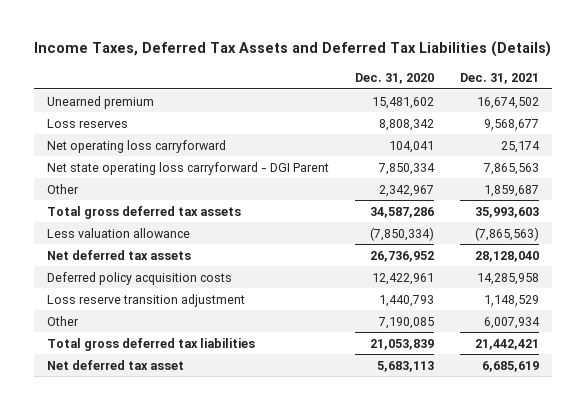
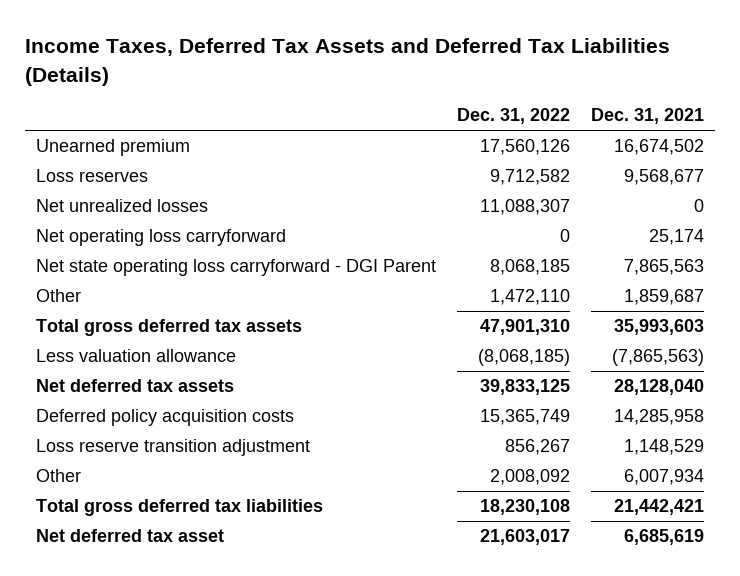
[354,72,434,84] Dec. 31, 2020 -> none
none -> [457,108,571,125] Dec. 31, 2022
none -> [35,199,208,213] Net unrealized losses

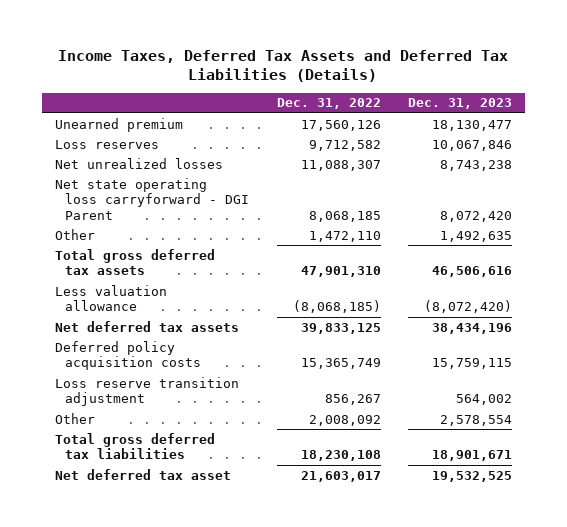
[591,108,705,125] Dec. 31, 2021 -> none
none -> [407,98,512,110] Dec. 31, 2023
[35,229,286,247] Net operating loss carryforward -> none

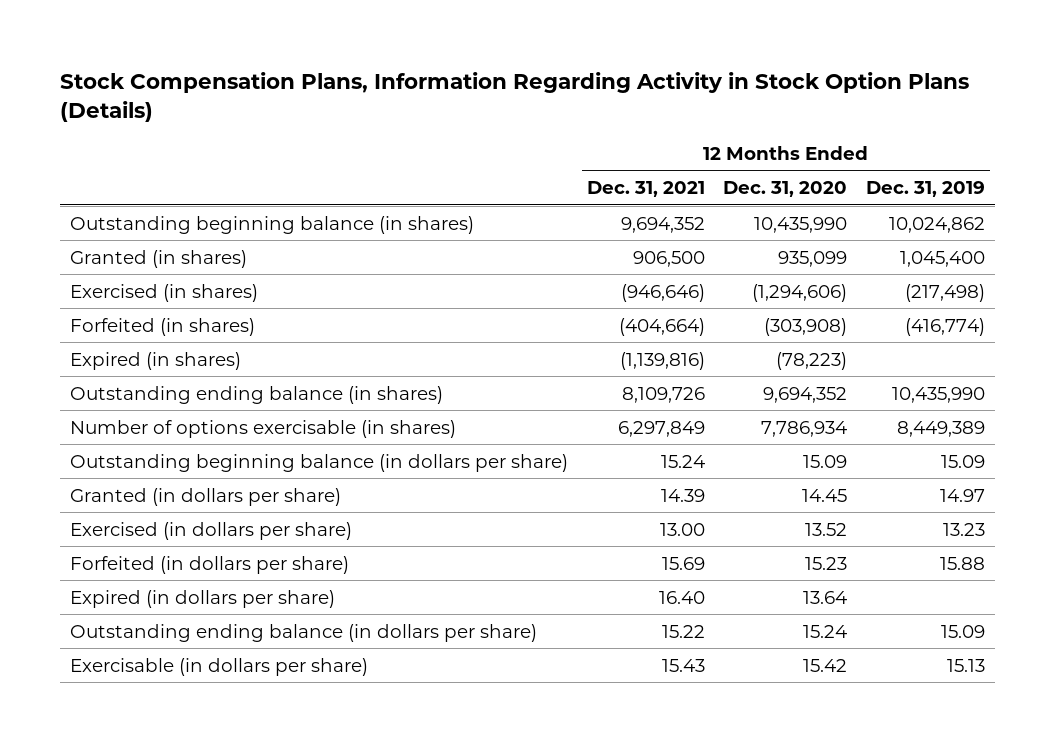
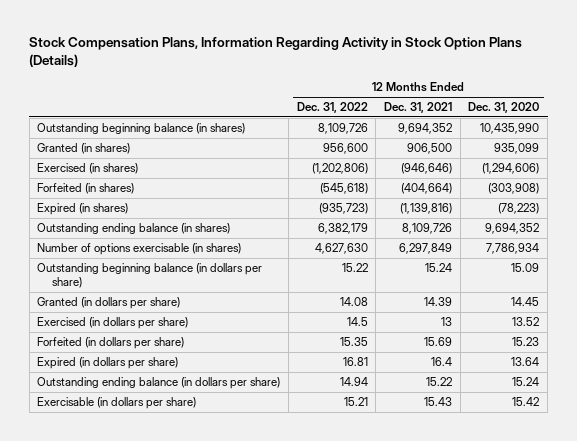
[866,181,986,198] Dec. 31, 2019 -> none
none -> [296,102,368,114] Dec. 31, 2022
[659,522,705,536] 13.00 -> [441,317,453,327] 13
[658,590,705,604] 16.40 -> [431,357,453,367] 16.4

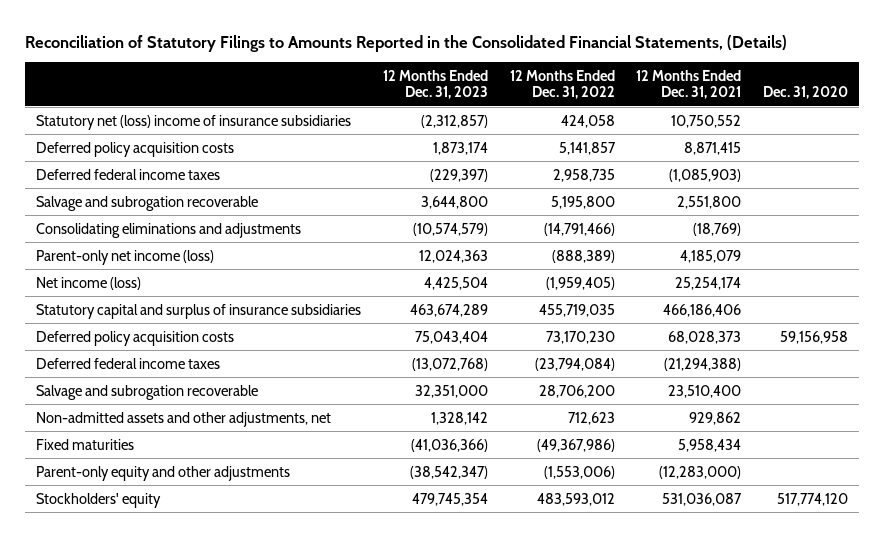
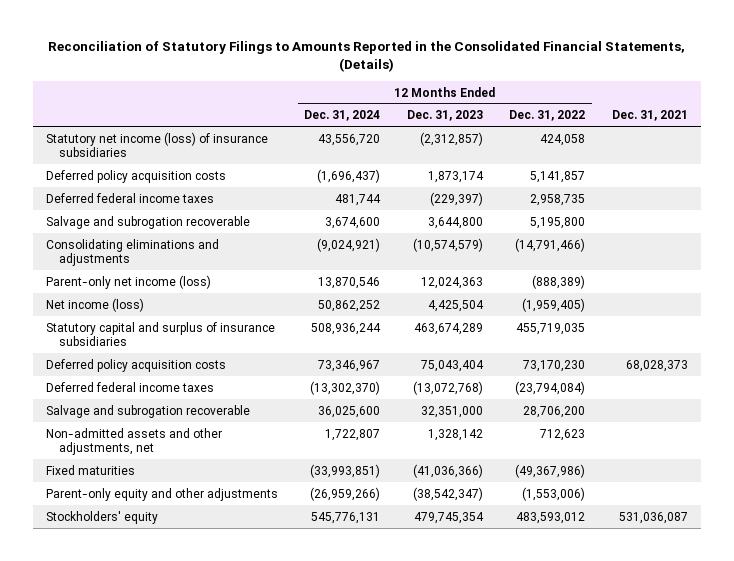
[636,69,742,100] 12 Months Ended Dec. 31, 2021 -> none
[762,86,848,100] Dec. 31, 2020 -> none
none -> [304,110,381,122] Dec. 31, 2024
none -> [611,110,688,122] Dec. 31, 2021
[36,114,352,130] Statutory net (loss) income of insurance subsidiaries -> [45,131,268,157] Statutory net income (loss) of insurance subsidiaries

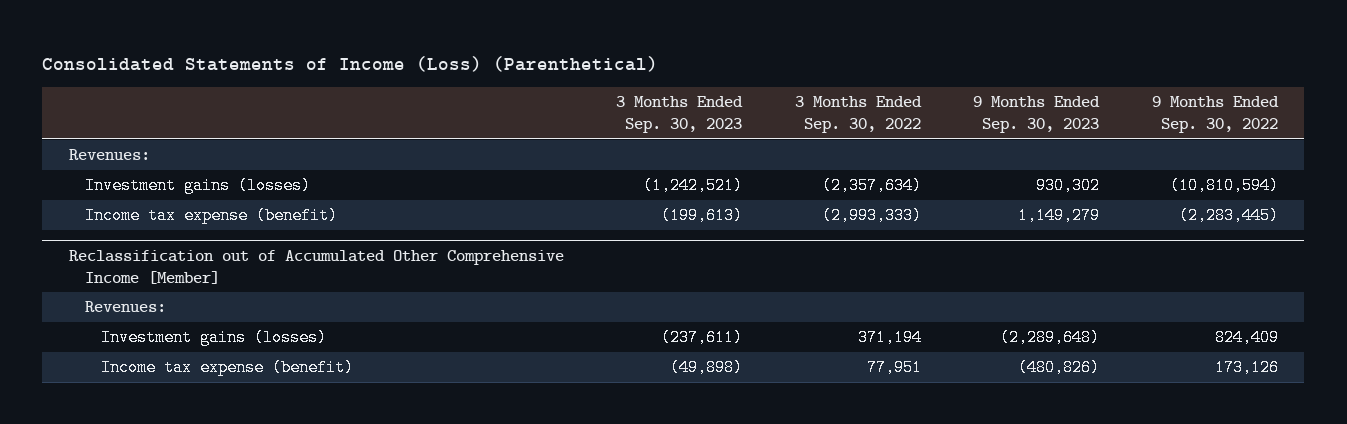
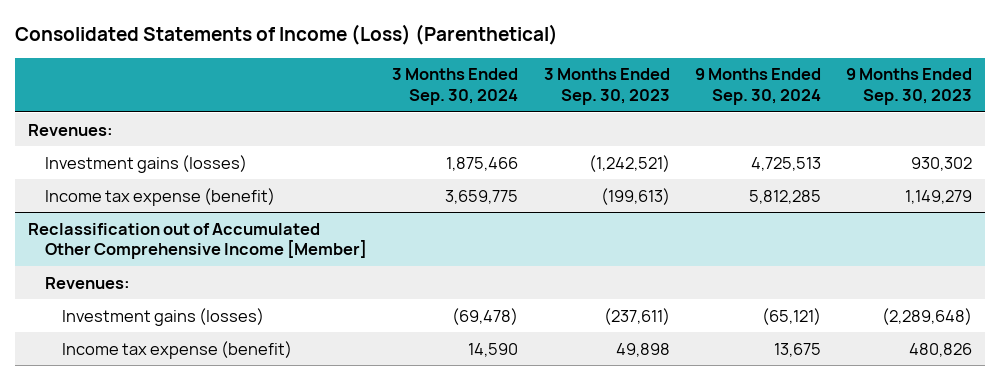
[794,96,922,134] 3 Months Ended Sep. 30, 2022 -> none
[1151,96,1279,134] 9 Months Ended Sep. 30, 2022 -> none
none -> [392,68,519,105] 3 Months Ended Sep. 30, 2024
none -> [694,68,821,105] 9 Months Ended Sep. 30, 2024
[670,359,744,377] (49,898) -> [615,342,670,357] 49,898
[1018,359,1101,377] (480,826) -> [908,342,972,357] 480,826

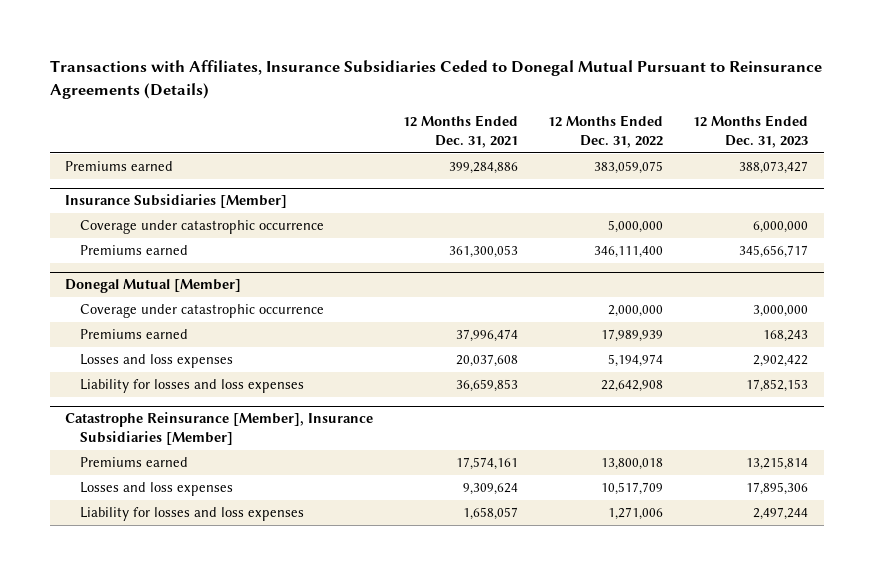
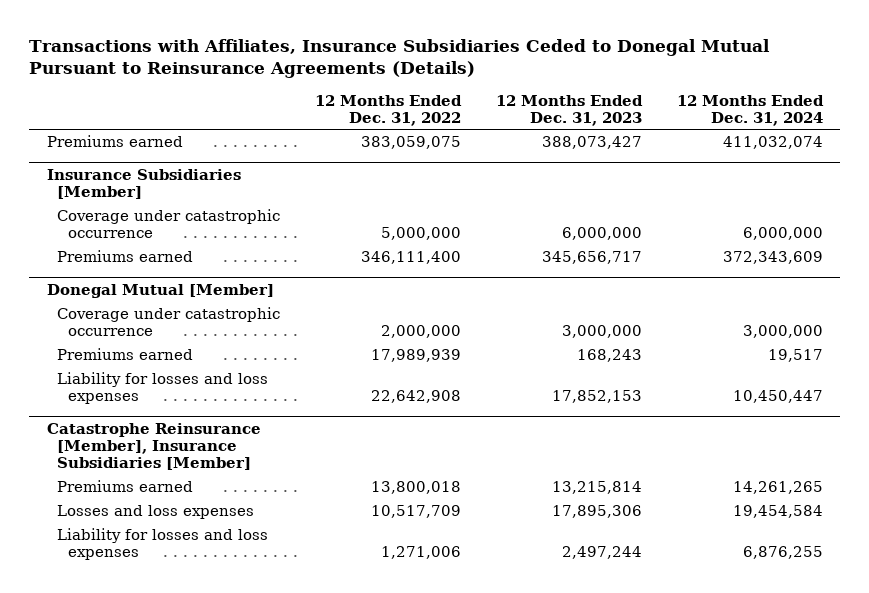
[403,115,519,148] 12 Months Ended Dec. 31, 2021 -> none
none -> [676,94,824,126] 12 Months Ended Dec. 31, 2024
[80,354,234,369] Losses and loss expenses -> none

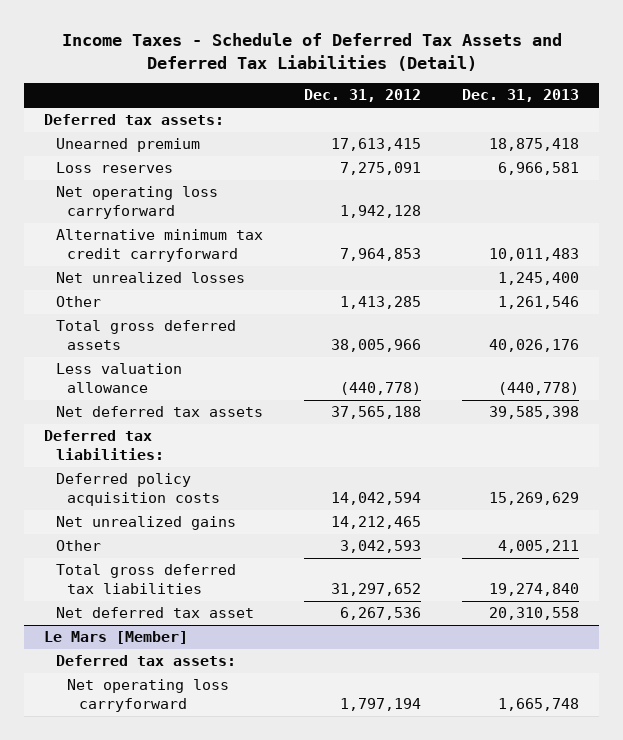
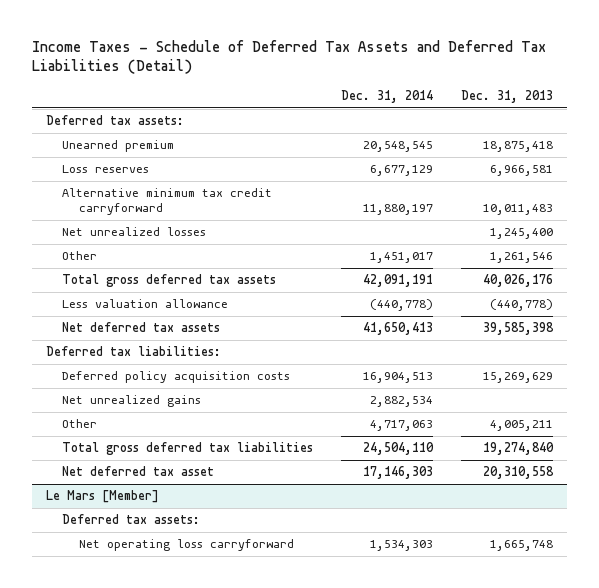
[303,89,421,103] Dec. 31, 2012 -> none
none -> [341,90,434,104] Dec. 31, 2014
[55,186,218,219] Net operating loss carryforward -> none
[55,320,236,350] Total gross deferred assets -> [62,274,277,288] Total gross deferred tax assets

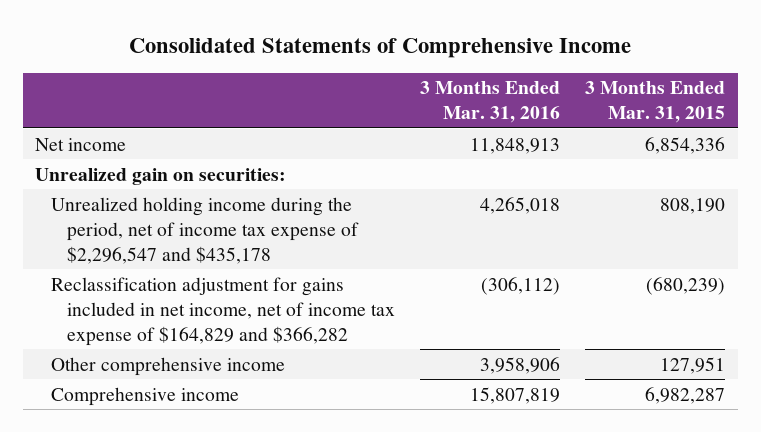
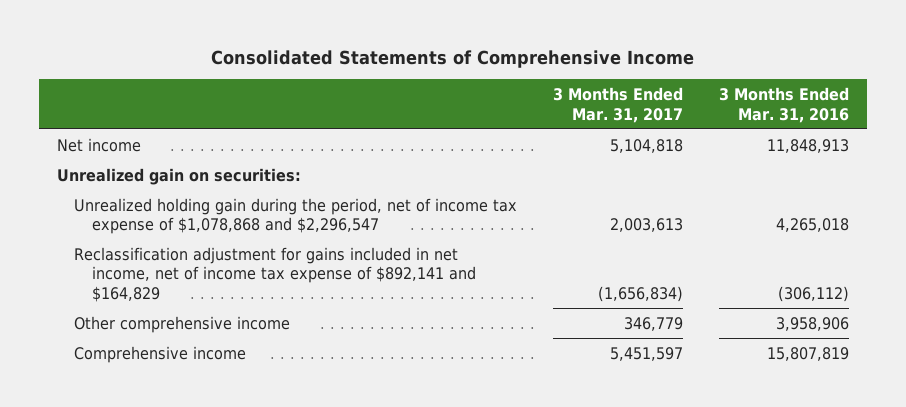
[585,81,726,124] 3 Months Ended Mar. 31, 2015 -> none
none -> [553,86,684,123] 3 Months Ended Mar. 31, 2017
[51,196,359,264] Unrealized holding income during the period, net of income tax expense of $2,296,547 and $435,178 -> [74,197,518,235] Unrealized holding gain during the period, net of income tax expense of $1,078,868 and $2,296,547
[51,276,395,346] Reclassification adjustment for gains included in net income, net of income tax expense of $164,829 and $366,282 -> [74,246,476,303] Reclassification adjustment for gains included in net income, net of income tax expense of $892,141 and $164,829

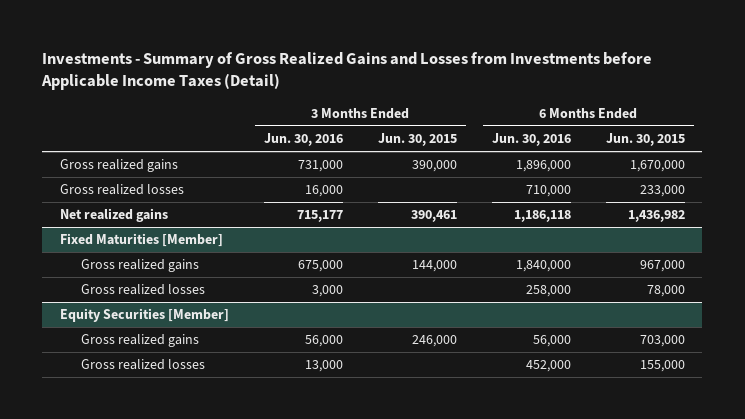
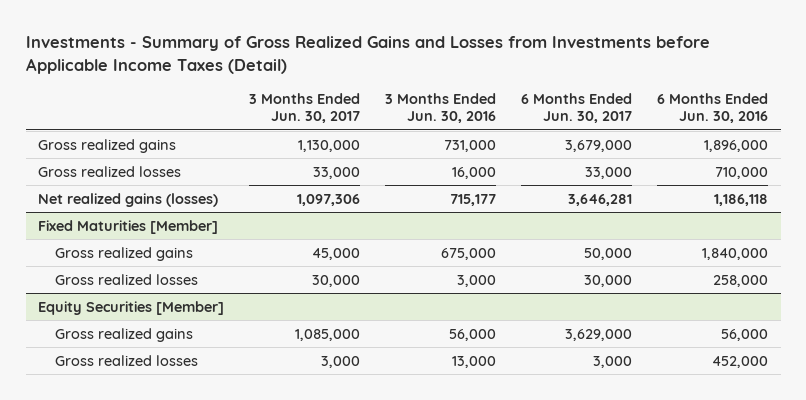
[377,133,457,147] Jun. 30, 2015 -> none
[605,133,685,147] Jun. 30, 2015 -> none
none -> [249,92,361,124] 3 Months Ended Jun. 30, 2017
none -> [521,92,633,124] 6 Months Ended Jun. 30, 2017
[59,208,168,223] Net realized gains -> [38,192,219,207] Net realized gains (losses)

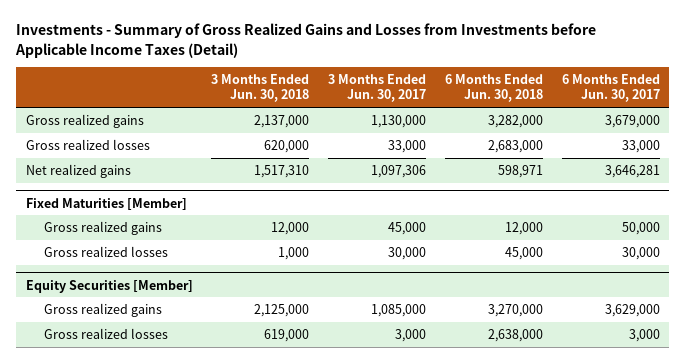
[385,92,497,124] 3 Months Ended Jun. 30, 2016 -> none
[657,92,769,124] 6 Months Ended Jun. 30, 2016 -> none
none -> [211,73,310,103] 3 Months Ended Jun. 30, 2018
none -> [444,73,543,103] 6 Months Ended Jun. 30, 2018
[38,192,219,207] Net realized gains (losses) -> [25,163,131,178] Net realized gains

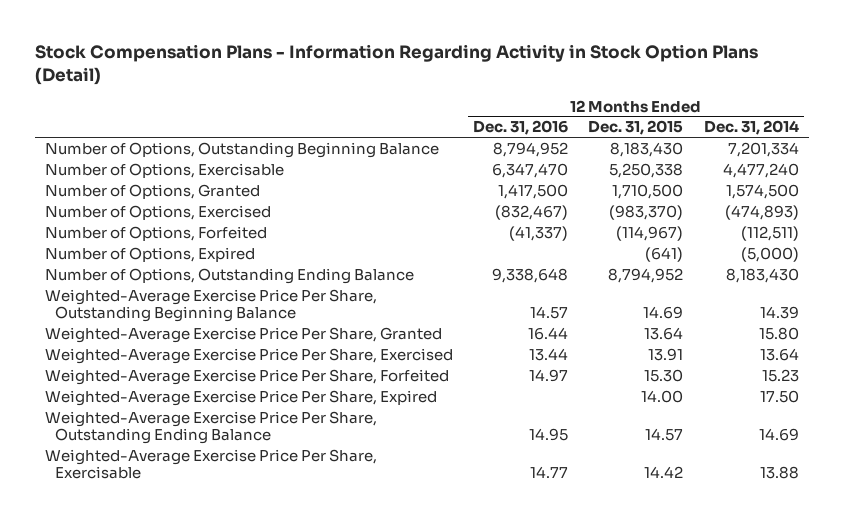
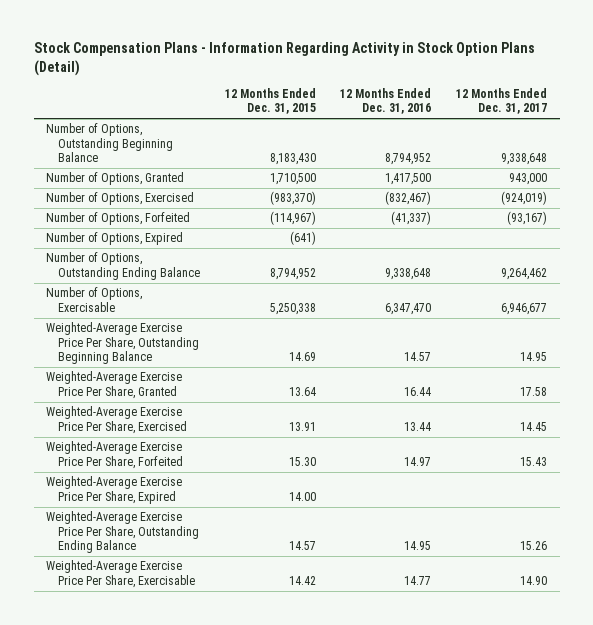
[703,120,799,136] Dec. 31, 2014 -> none
none -> [456,88,548,115] 12 Months Ended Dec. 31, 2017
[44,162,284,178] Number of Options, Exercisable -> [46,287,143,312] Number of Options, Exercisable

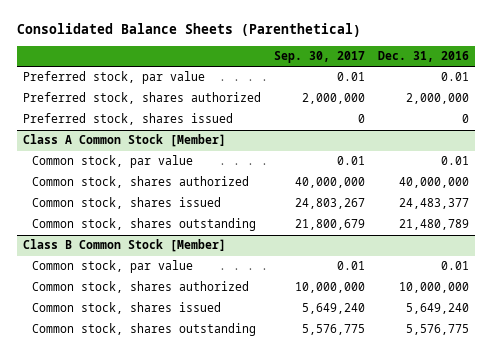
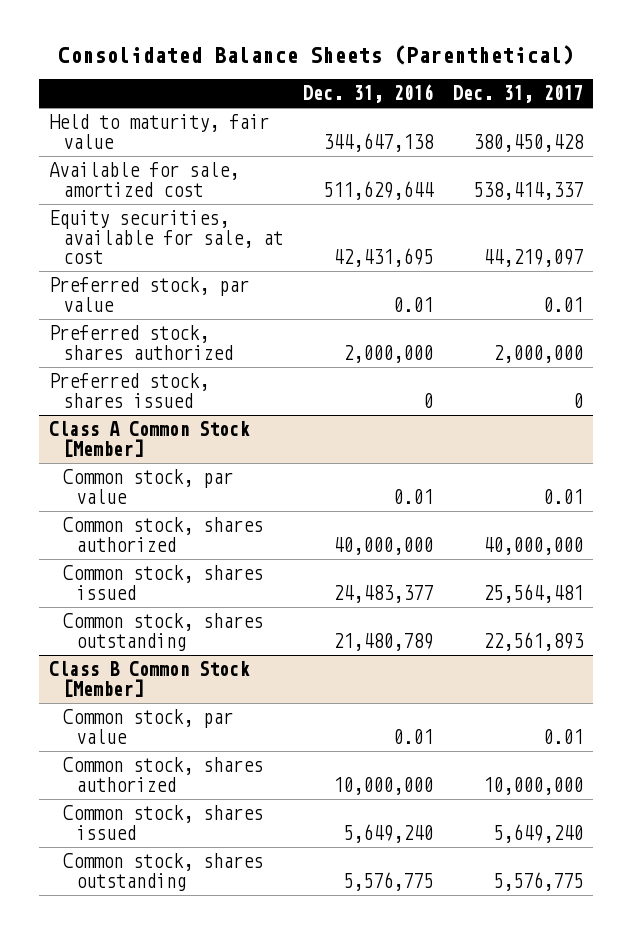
[273,50,365,63] Sep. 30, 2017 -> none
none -> [452,84,583,103] Dec. 31, 2017
none -> [48,114,269,149] Held to maturity, fair value
none -> [48,162,239,197] Available for sale, amortized cost
none -> [48,210,283,264] Equity securities, available for sale, at cost

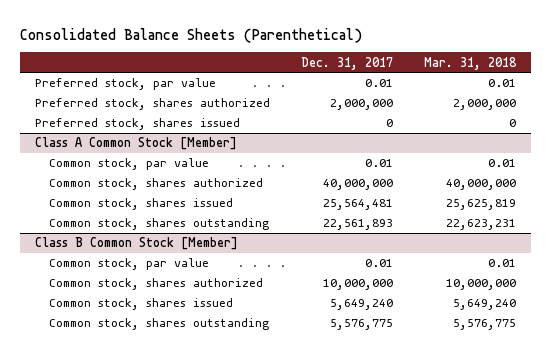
[302,83,433,103] Dec. 31, 2016 -> none
none -> [423,56,517,70] Mar. 31, 2018
[48,114,269,149] Held to maturity, fair value -> none
[48,162,239,197] Available for sale, amortized cost -> none
[48,210,283,264] Equity securities, available for sale, at cost -> none

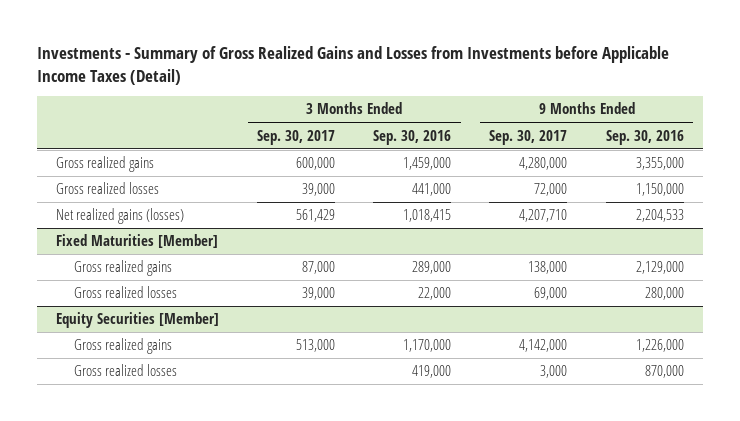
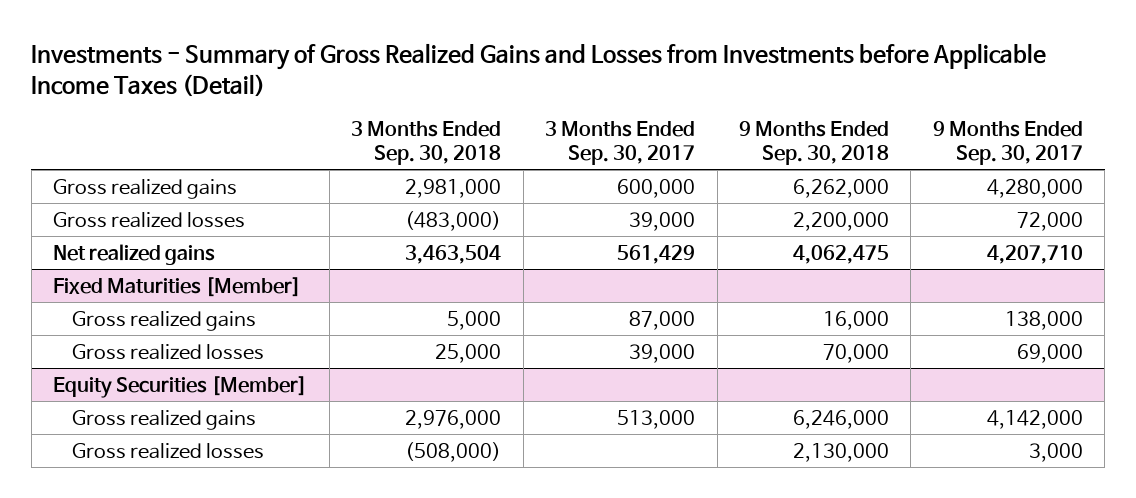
[373,129,452,145] Sep. 30, 2016 -> none
[605,129,684,145] Sep. 30, 2016 -> none
none -> [351,121,502,165] 3 Months Ended Sep. 30, 2018
none -> [738,121,889,165] 9 Months Ended Sep. 30, 2018
[55,208,184,225] Net realized gains (losses) -> [53,243,216,265] Net realized gains

